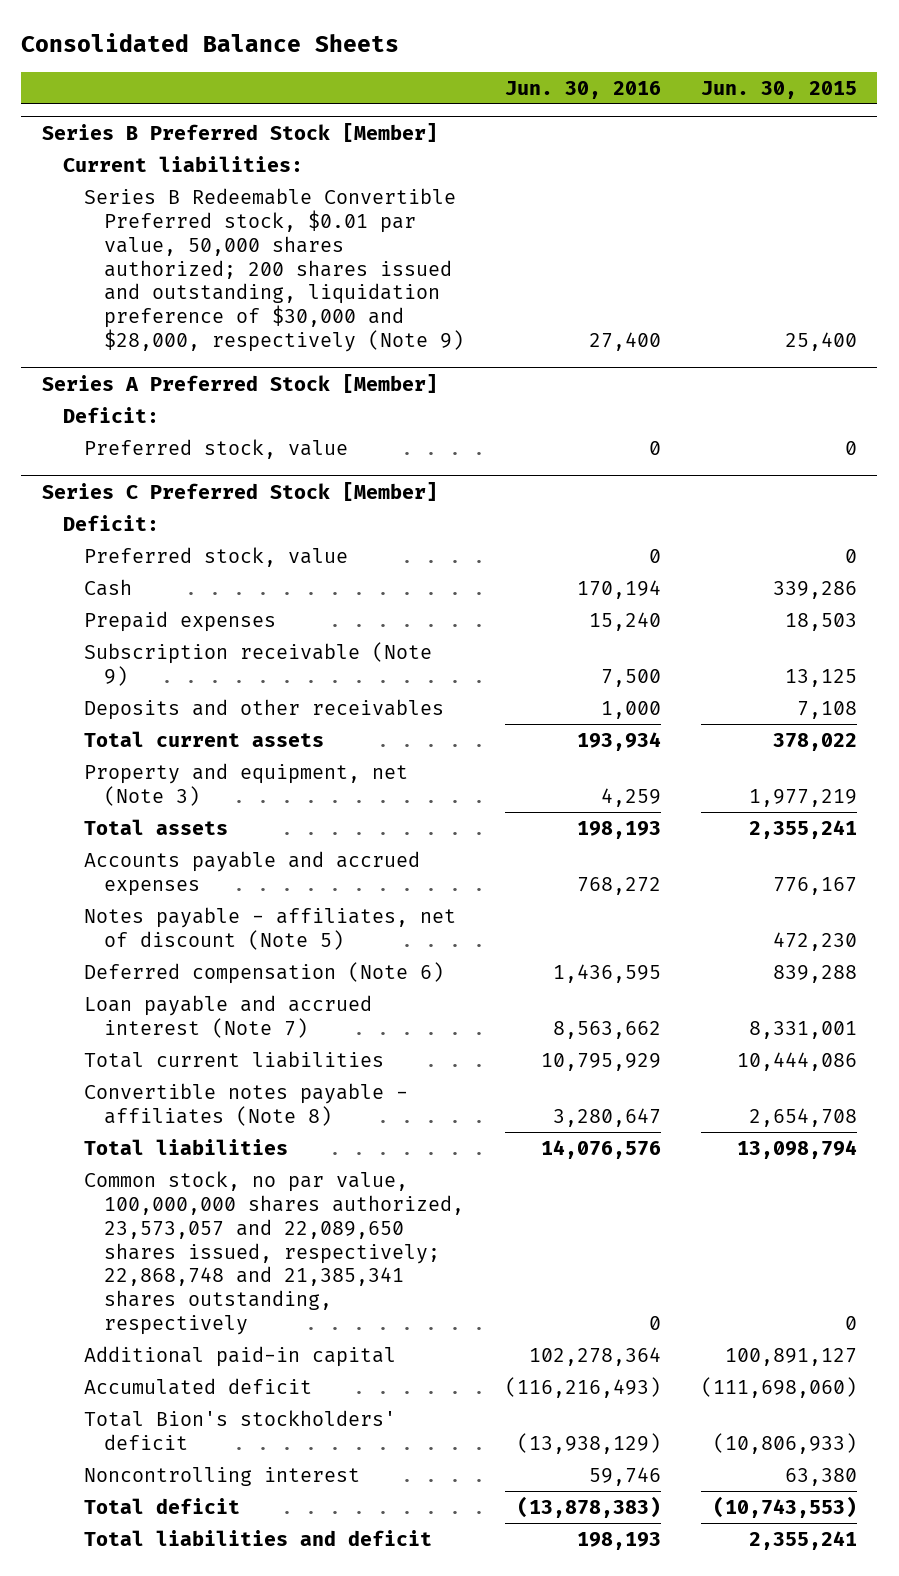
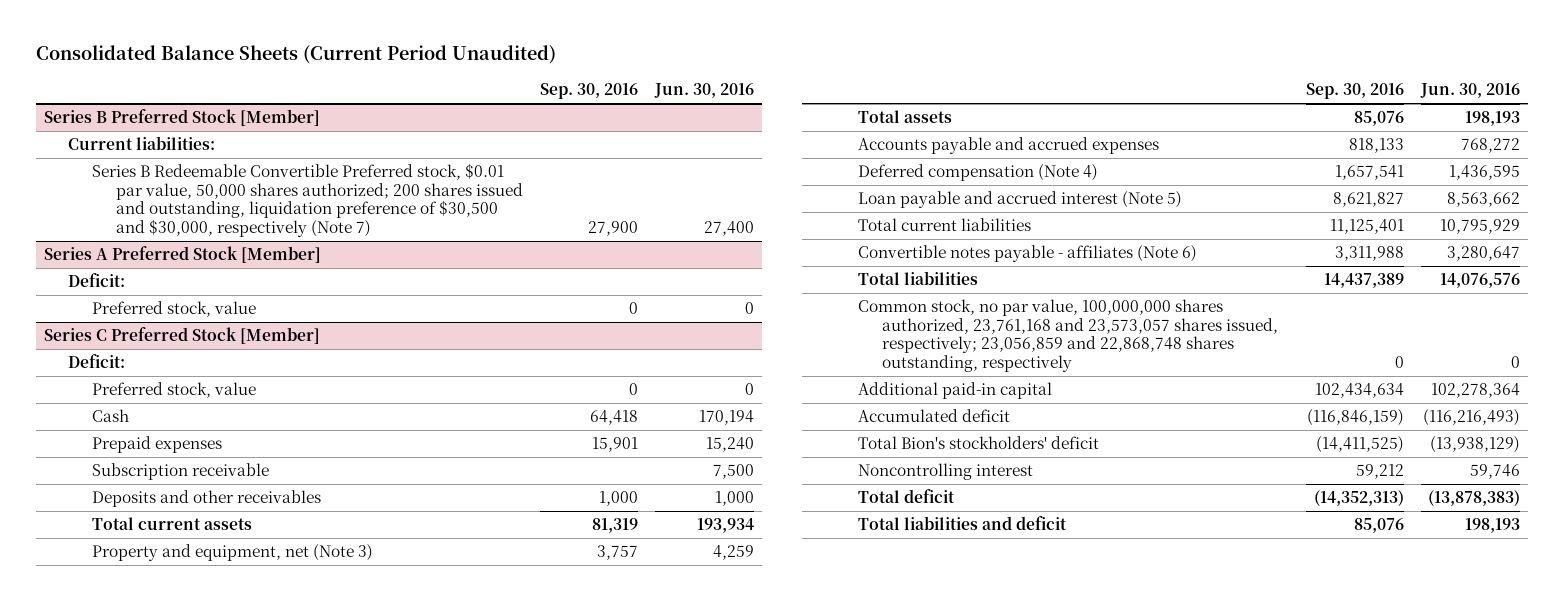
[21,33,400,53] Consolidated Balance Sheets -> [35,45,556,65] Consolidated Balance Sheets (Current Period Unaudited)
[701,80,858,99] Jun. 30, 2015 -> none
none -> [540,83,639,100] Sep. 30, 2016
[83,188,465,353] Series B Redeemable Convertible Preferred stock, $0.01 par value, 50,000 shares authorized; 200 shares issued and outstanding, liquidation preference of $30,000 and $28,000, respectively (Note 9) -> [92,163,524,237] Series B Redeemable Convertible Preferred stock, $0.01 par value, 50,000 shares authorized; 200 shares issued and outstanding, liquidation preference of $30,500 and $30,000, respectively (Note 7)
[83,642,432,686] Subscription receivable (Note 9) -> [92,463,270,481] Subscription receivable
[83,907,456,950] Notes payable - affiliates, net of discount (Note 5) -> none
[83,962,444,985] Deferred compensation (Note 6) -> [858,164,1099,182] Deferred compensation (Note 4)
[83,995,372,1038] Loan payable and accrued interest (Note 7) -> [858,191,1183,209] Loan payable and accrued interest (Note 5)
[83,1083,408,1126] Convertible notes payable - affiliates (Note 8) -> [858,245,1198,263] Convertible notes payable - affiliates (Note 6)
[83,1171,465,1336] Common stock, no par value, 100,000,000 shares authorized, 23,573,057 and 22,089,650 shares issued, respectively; 22,868,748 and 21,385,341 shares outstanding, respectively -> [858,299,1279,372] Common stock, no par value, 100,000,000 shares authorized, 23,761,168 and 23,573,057 shares issued, respectively; 23,056,859 and 22,868,748 shares outstanding, respectively

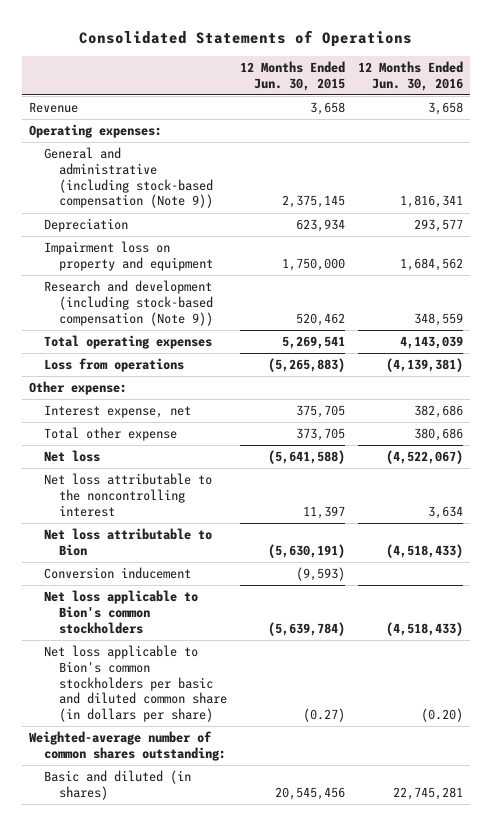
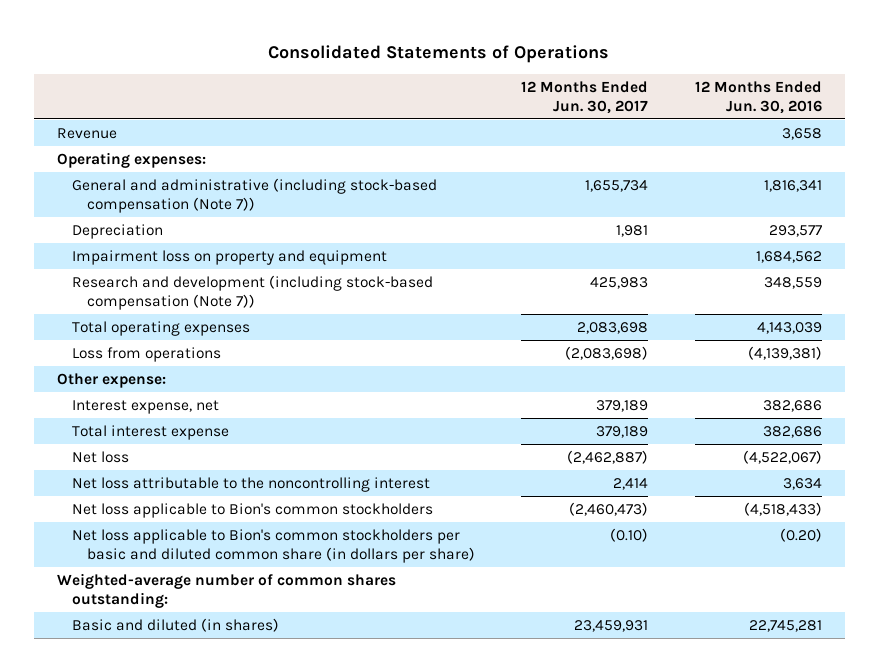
[239,60,345,91] 12 Months Ended Jun. 30, 2015 -> none
none -> [521,80,649,114] 12 Months Ended Jun. 30, 2017
[43,147,213,209] General and administrative (including stock-based compensation (Note 9)) -> [71,177,437,213] General and administrative (including stock-based compensation (Note 7))
[43,280,213,326] Research and development (including stock-based compensation (Note 9)) -> [71,274,433,310] Research and development (including stock-based compensation (Note 7))
[43,427,177,442] Total other expense -> [71,424,229,440] Total interest expense
[414,428,464,442] 380,686 -> [762,425,822,438] 382,686
[43,528,212,557] Net loss attributable to Bion -> none
[43,567,191,580] Conversion inducement -> none

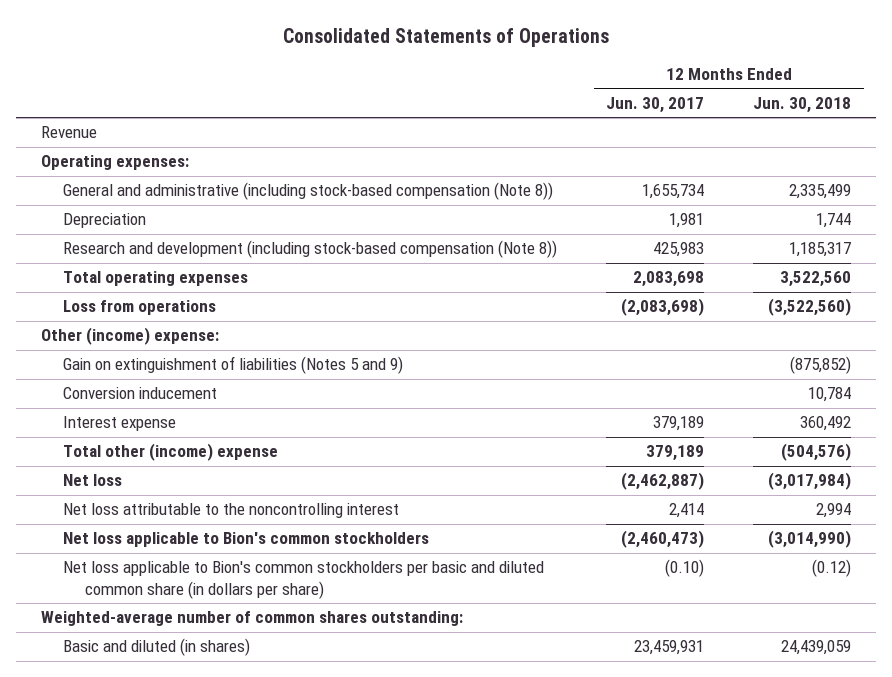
[694,80,822,114] 12 Months Ended Jun. 30, 2016 -> none
none -> [753,96,852,113] Jun. 30, 2018
[71,177,437,213] General and administrative (including stock-based compensation (Note 7)) -> [62,182,553,201] General and administrative (including stock-based compensation (Note 8))
[71,249,387,265] Impairment loss on property and equipment -> none
[71,274,433,310] Research and development (including stock-based compensation (Note 7)) -> [62,240,557,259] Research and development (including stock-based compensation (Note 8))
[57,372,167,388] Other expense: -> [40,327,219,346] Other (income) expense:
none -> [62,356,403,375] Gain on extinguishment of liabilities (Notes 5 and 9)
none -> [62,387,217,400] Conversion inducement
[71,399,219,414] Interest expense, net -> [62,416,176,432] Interest expense
[71,424,229,440] Total interest expense -> [62,443,278,462] Total other (income) expense

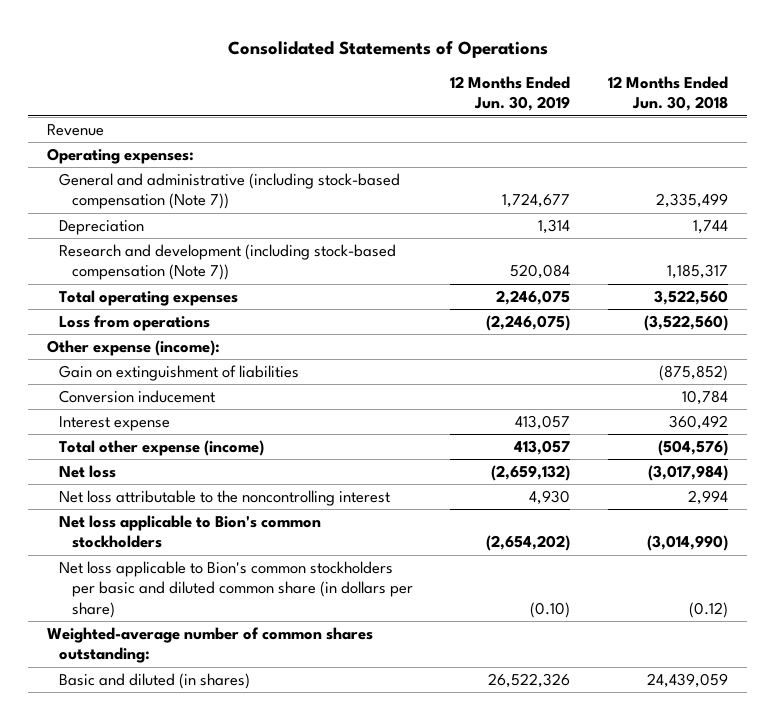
[606,96,705,113] Jun. 30, 2017 -> none
none -> [450,75,571,112] 12 Months Ended Jun. 30, 2019
[62,182,553,201] General and administrative (including stock-based compensation (Note 8)) -> [59,173,401,210] General and administrative (including stock-based compensation (Note 7))
[62,240,557,259] Research and development (including stock-based compensation (Note 8)) -> [59,244,397,281] Research and development (including stock-based compensation (Note 7))
[40,327,219,346] Other (income) expense: -> [47,340,221,357] Other expense (income):
[62,356,403,375] Gain on extinguishment of liabilities (Notes 5 and 9) -> [59,365,300,382] Gain on extinguishment of liabilities
[62,443,278,462] Total other (income) expense -> [59,440,265,457] Total other expense (income)

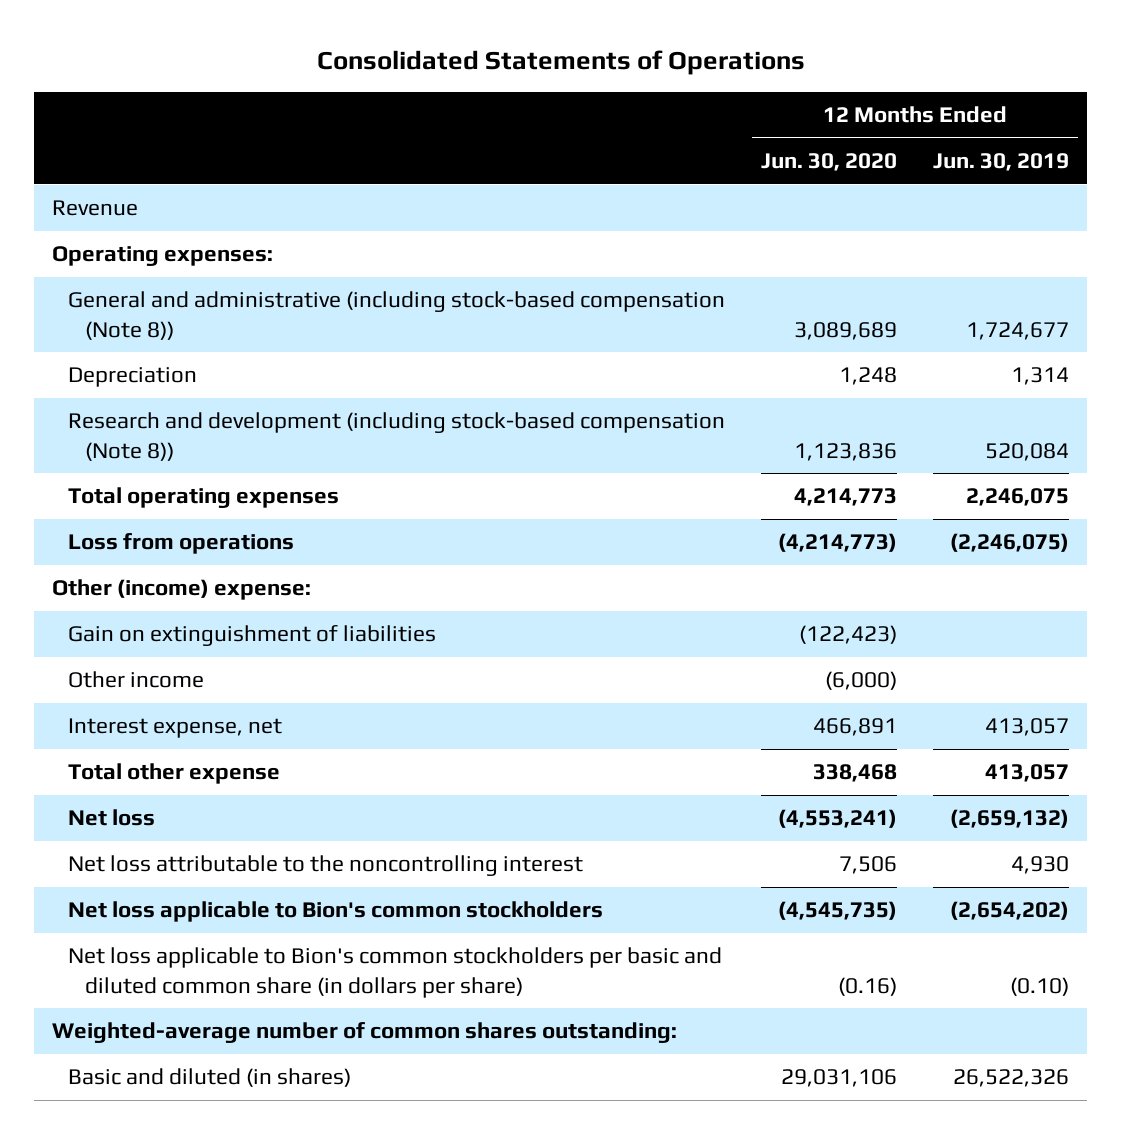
[607,75,728,112] 12 Months Ended Jun. 30, 2018 -> none
none -> [761,152,898,171] Jun. 30, 2020
[59,173,401,210] General and administrative (including stock-based compensation (Note 7)) -> [68,291,726,340] General and administrative (including stock-based compensation (Note 8))
[59,244,397,281] Research and development (including stock-based compensation (Note 7)) -> [68,412,726,461] Research and development (including stock-based compensation (Note 8))
[47,340,221,357] Other expense (income): -> [51,579,311,601] Other (income) expense:
[59,390,216,404] Conversion inducement -> none
none -> [68,671,205,689] Other income
[59,416,171,432] Interest expense -> [68,718,283,739] Interest expense, net
[59,440,265,457] Total other expense (income) -> [68,763,281,785] Total other expense

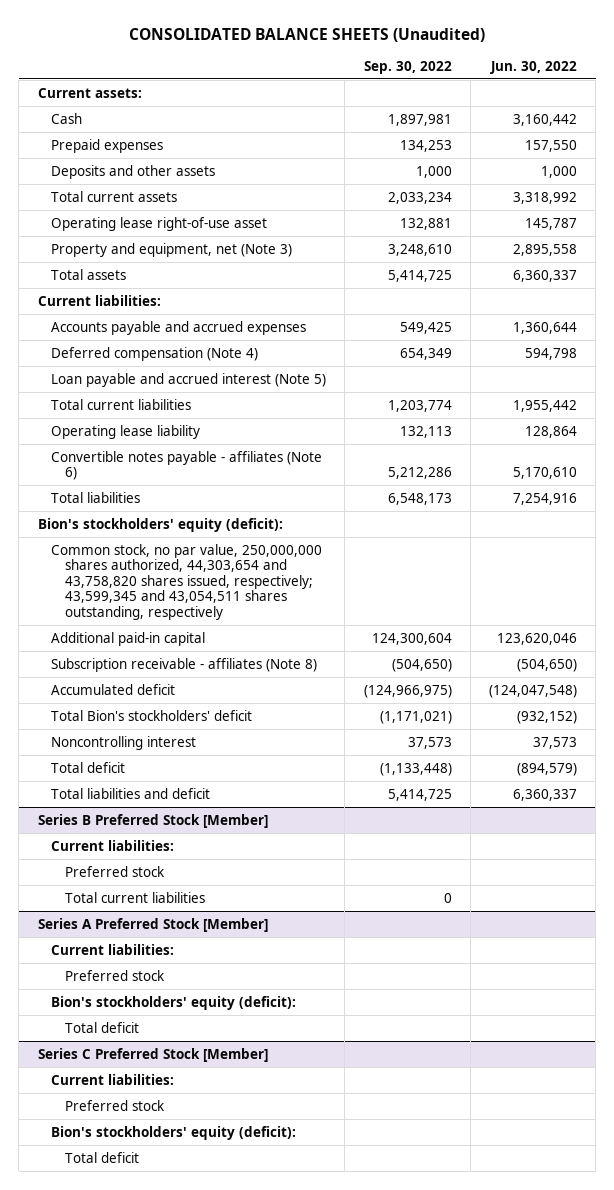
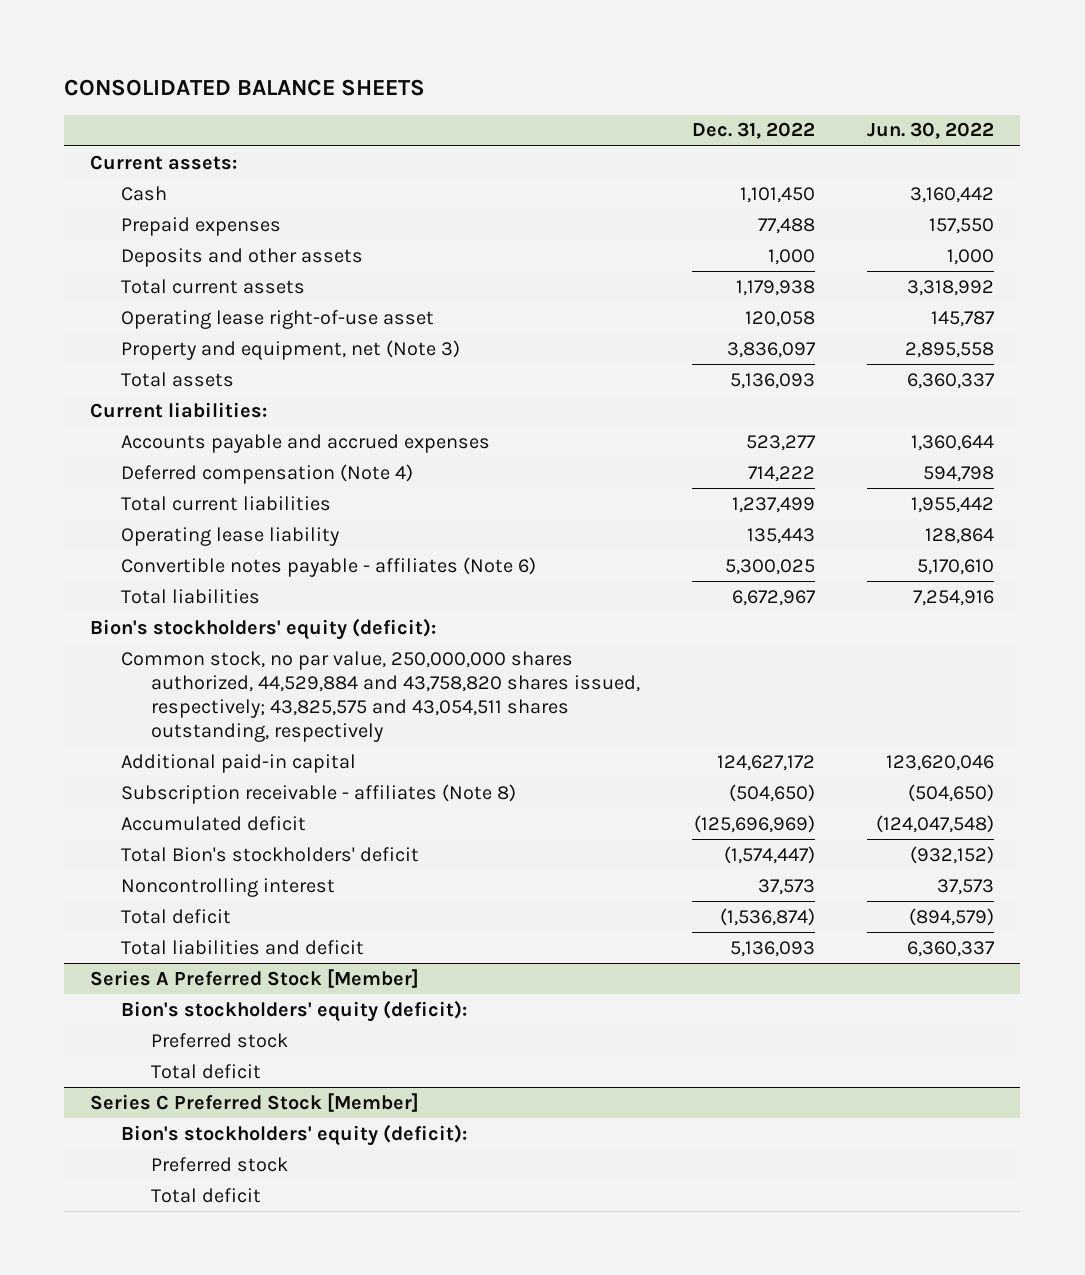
[129,27,486,42] CONSOLIDATED BALANCE SHEETS (Unaudited) -> [64,78,426,96] CONSOLIDATED BALANCE SHEETS
[363,60,452,74] Sep. 30, 2022 -> none
none -> [692,122,816,140] Dec. 31, 2022
[51,372,327,387] Loan payable and accrued interest (Note 5) -> none
[51,543,323,620] Common stock, no par value, 250,000,000 shares authorized, 44,303,654 and 43,758,820 shares issued, respectively; 43,599,345 and 43,054,511 shares outstanding, respectively -> [120,650,641,742] Common stock, no par value, 250,000,000 shares authorized, 44,529,884 and 43,758,820 shares issued, respectively; 43,825,575 and 43,054,511 shares outstanding, respectively
[37,813,268,828] Series B Preferred Stock [Member] -> none
[51,839,175,851] Current liabilities: -> none
[65,865,166,877] Preferred stock -> none
[65,891,206,903] Total current liabilities -> none
[51,943,175,955] Current liabilities: -> none
[65,969,166,981] Preferred stock -> [151,1032,289,1048] Preferred stock
[51,1073,175,1085] Current liabilities: -> none
[65,1099,166,1111] Preferred stock -> [151,1156,289,1172] Preferred stock

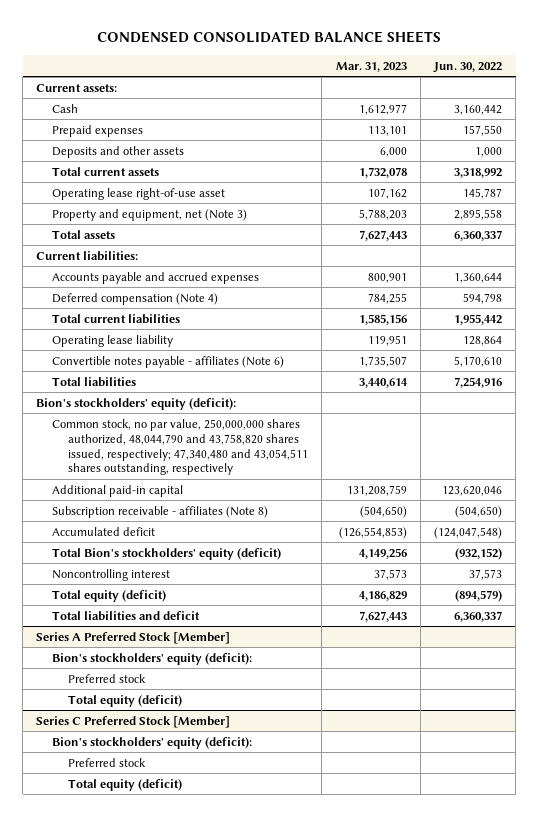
[64,78,426,96] CONSOLIDATED BALANCE SHEETS -> [97,31,442,44] CONDENSED CONSOLIDATED BALANCE SHEETS
[692,122,816,140] Dec. 31, 2022 -> none
none -> [335,61,407,72] Mar. 31, 2023
[120,650,641,742] Common stock, no par value, 250,000,000 shares authorized, 44,529,884 and 43,758,820 shares issued, respectively; 43,825,575 and 43,054,511 shares outstanding, respectively -> [52,418,309,476] Common stock, no par value, 250,000,000 shares authorized, 48,044,790 and 43,758,820 shares issued, respectively; 47,340,480 and 43,054,511 shares outstanding, respectively
[120,846,419,862] Total Bion's stockholders' deficit -> [52,547,282,560] Total Bion's stockholders' equity (deficit)
[120,908,231,924] Total deficit -> [52,589,167,602] Total equity (deficit)
[151,1063,262,1079] Total deficit -> [68,694,183,707] Total equity (deficit)
[151,1187,262,1203] Total deficit -> [68,778,183,791] Total equity (deficit)

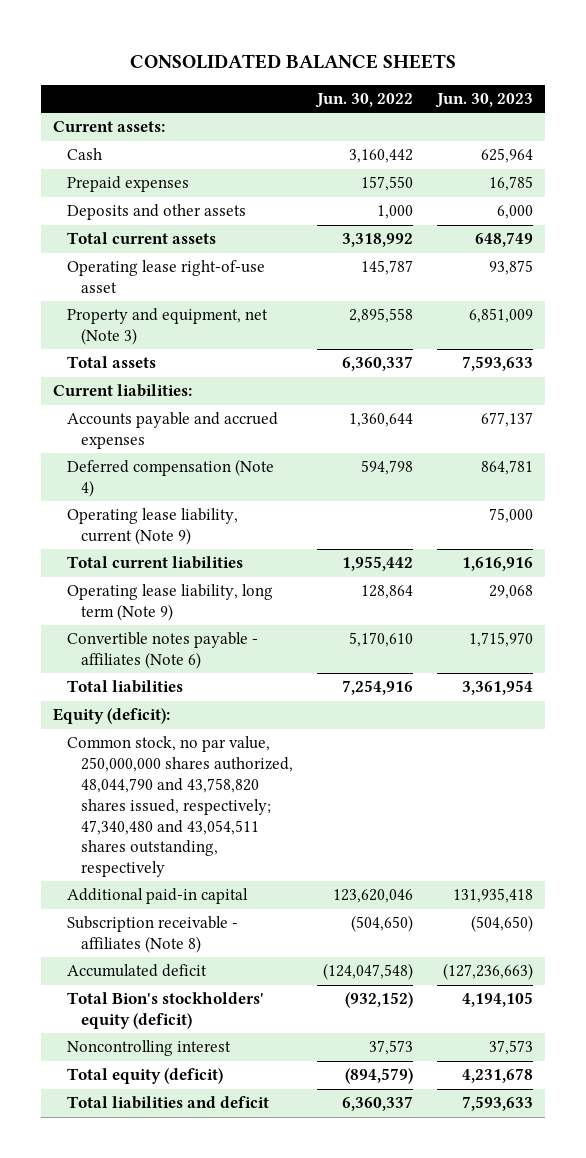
[97,31,442,44] CONDENSED CONSOLIDATED BALANCE SHEETS -> [130,53,457,69] CONSOLIDATED BALANCE SHEETS
[335,61,407,72] Mar. 31, 2023 -> none
none -> [435,93,534,109] Jun. 30, 2023
none -> [67,508,239,546] Operating lease liability, current (Note 9)
[52,334,174,347] Operating lease liability -> [67,584,274,622] Operating lease liability, long term (Note 9)
[36,397,237,410] Bion's stockholders' equity (deficit): -> none
none -> [53,708,171,725] Equity (deficit):
[36,631,231,644] Series A Preferred Stock [Member] -> none
[52,652,253,665] Bion's stockholders' equity (deficit): -> none
[68,673,147,683] Preferred stock -> none
[68,694,183,707] Total equity (deficit) -> none
[36,715,231,728] Series C Preferred Stock [Member] -> none
[52,736,253,749] Bion's stockholders' equity (deficit): -> none
[68,757,147,767] Preferred stock -> none
[68,778,183,791] Total equity (deficit) -> none

